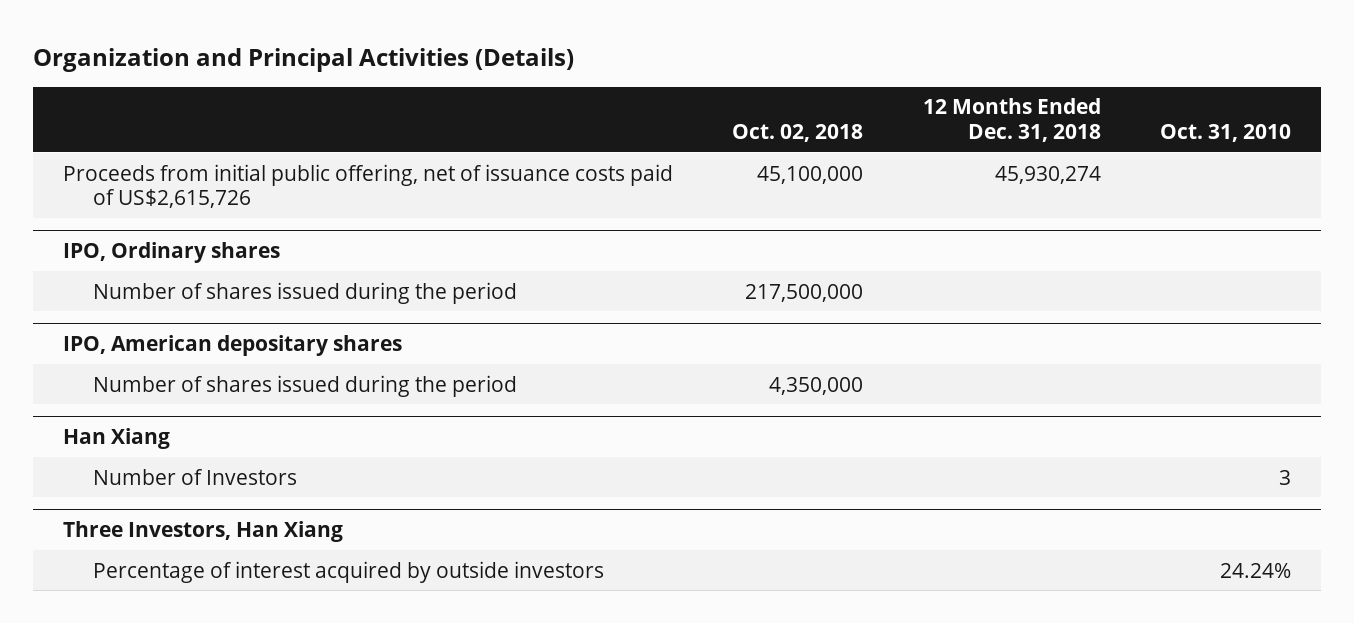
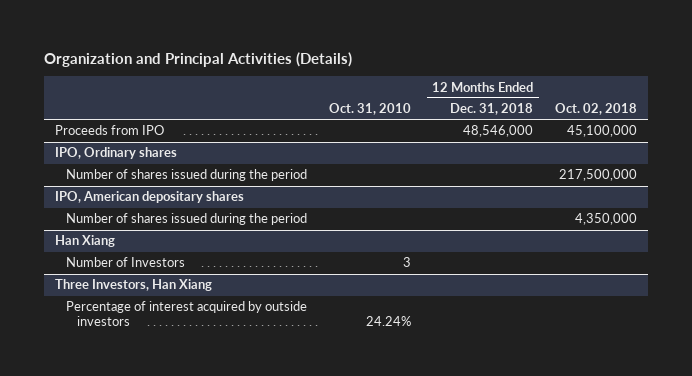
[63,163,674,209] Proceeds from initial public offering, net of issuance costs paid of US$2,615,726 -> none
none -> [54,125,164,136] Proceeds from IPO

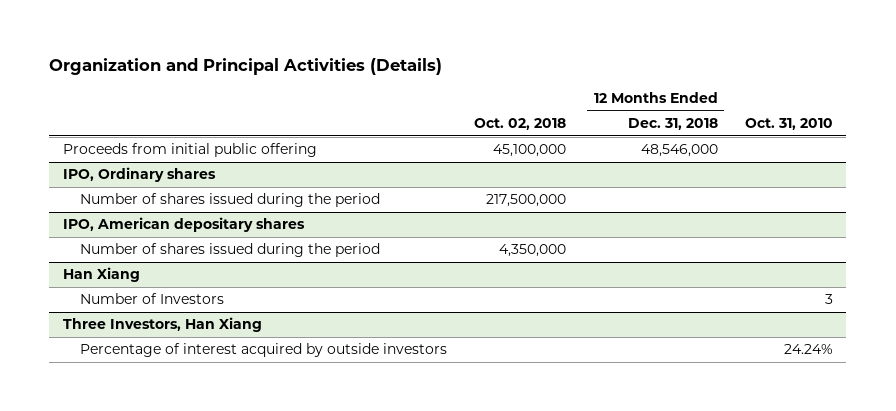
[54,125,164,136] Proceeds from IPO -> [62,143,317,158] Proceeds from initial public offering

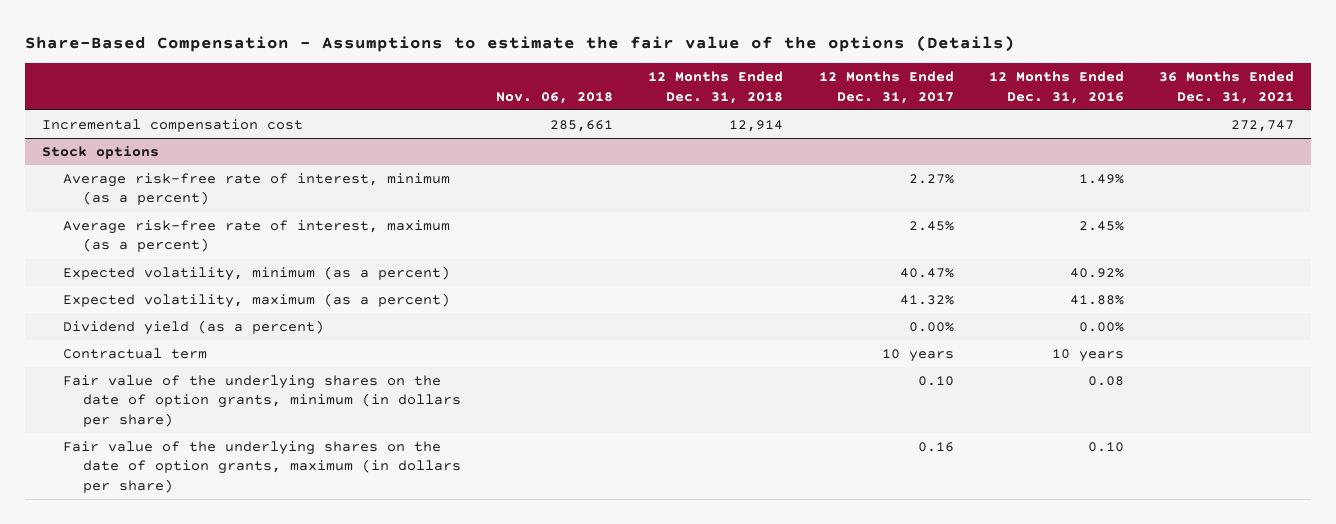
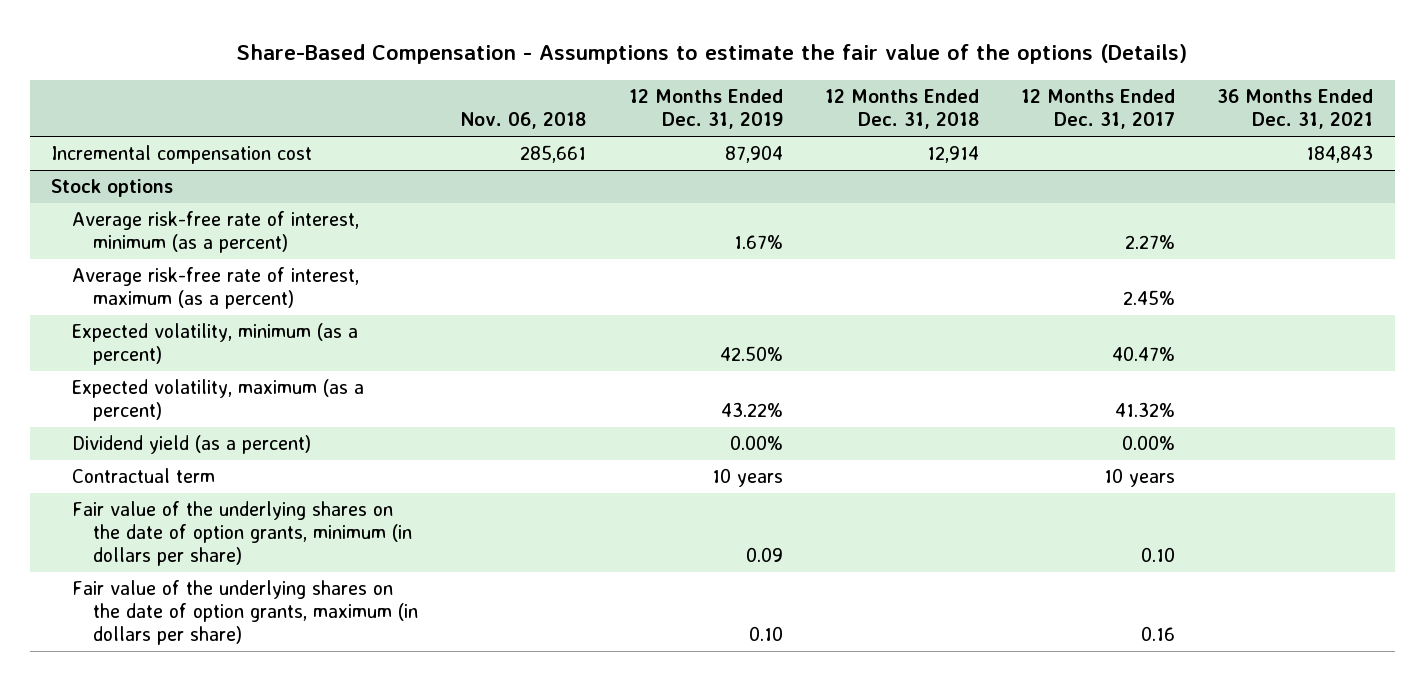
[988,71,1124,104] 12 Months Ended Dec. 31, 2016 -> none
none -> [628,89,783,130] 12 Months Ended Dec. 31, 2019
[1230,120,1294,133] 272,747 -> [1306,145,1374,164] 184,843

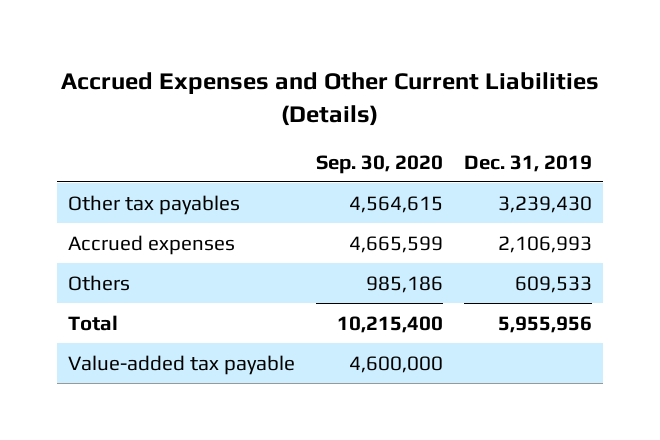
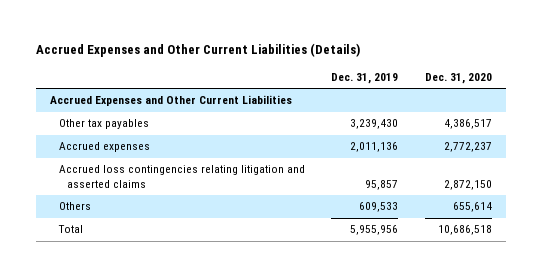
[316,154,444,174] Sep. 30, 2020 -> none
none -> [425,72,493,84] Dec. 31, 2020
none -> [49,95,292,107] Accrued Expenses and Other Current Liabilities
[498,235,593,253] 2,106,993 -> [350,142,399,153] 2,011,136
none -> [58,165,305,188] Accrued loss contingencies relating litigation and asserted claims
[67,354,295,375] Value-added tax payable -> none

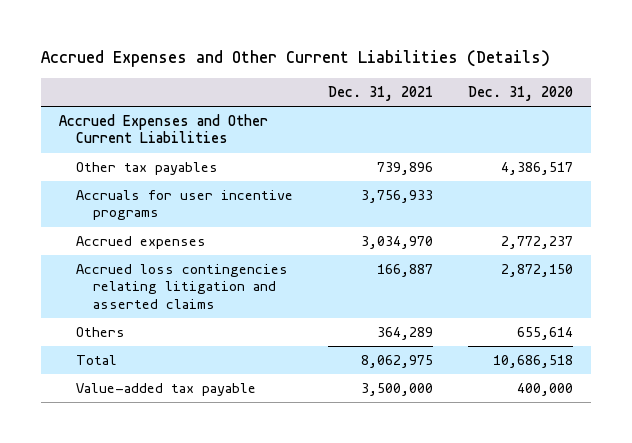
[331,72,399,84] Dec. 31, 2019 -> none
none -> [328,86,434,102] Dec. 31, 2021
none -> [75,190,293,221] Accruals for user incentive programs
none -> [75,383,256,397] Value-added tax payable

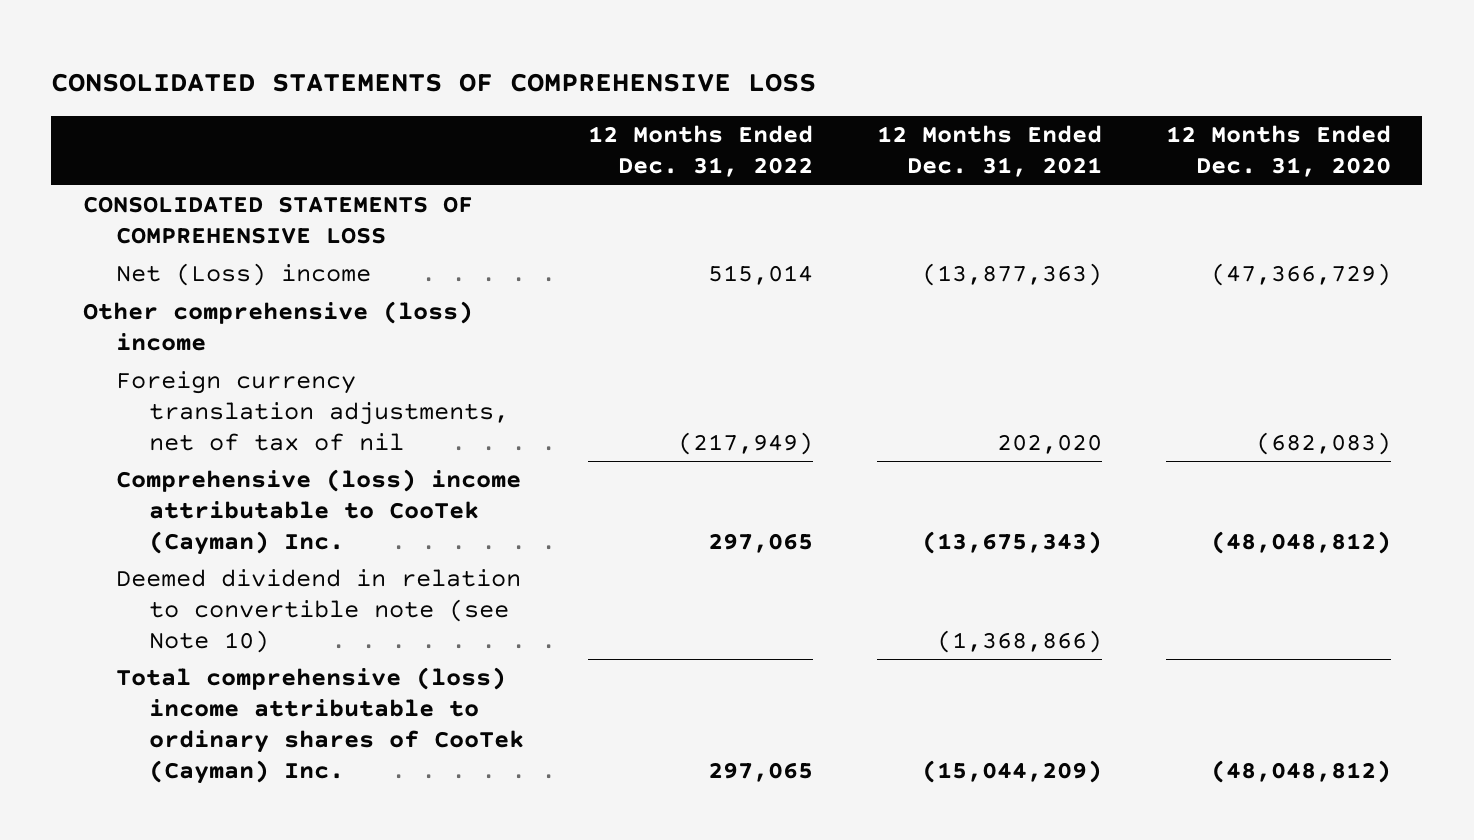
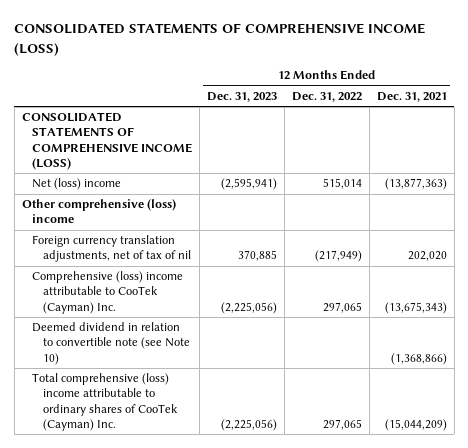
[51,72,817,92] CONSOLIDATED STATEMENTS OF COMPREHENSIVE LOSS -> [14,23,426,56] CONSOLIDATED STATEMENTS OF COMPREHENSIVE INCOME (LOSS)
[1165,125,1391,178] 12 Months Ended Dec. 31, 2020 -> none
none -> [207,91,278,102] Dec. 31, 2023
[83,196,474,245] CONSOLIDATED STATEMENTS OF COMPREHENSIVE LOSS -> [21,112,193,170] CONSOLIDATED STATEMENTS OF COMPREHENSIVE INCOME (LOSS)
[116,263,372,287] Net (Loss) income -> [32,178,122,191] Net (loss) income

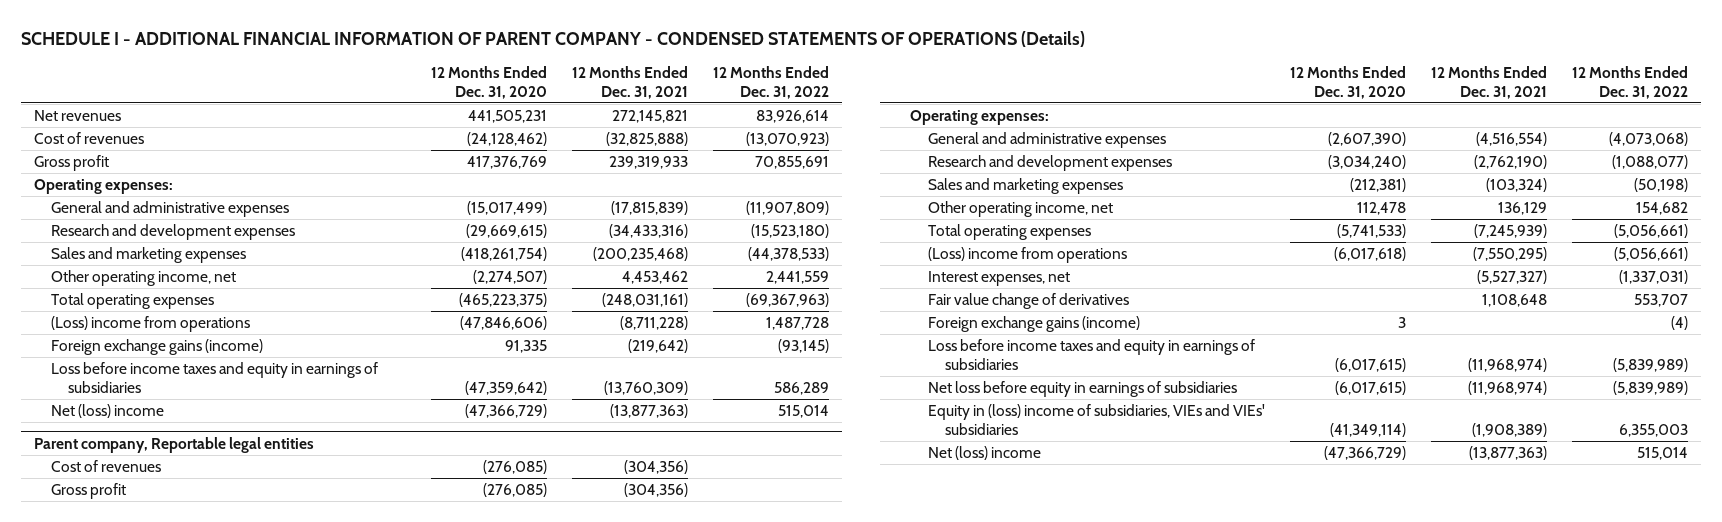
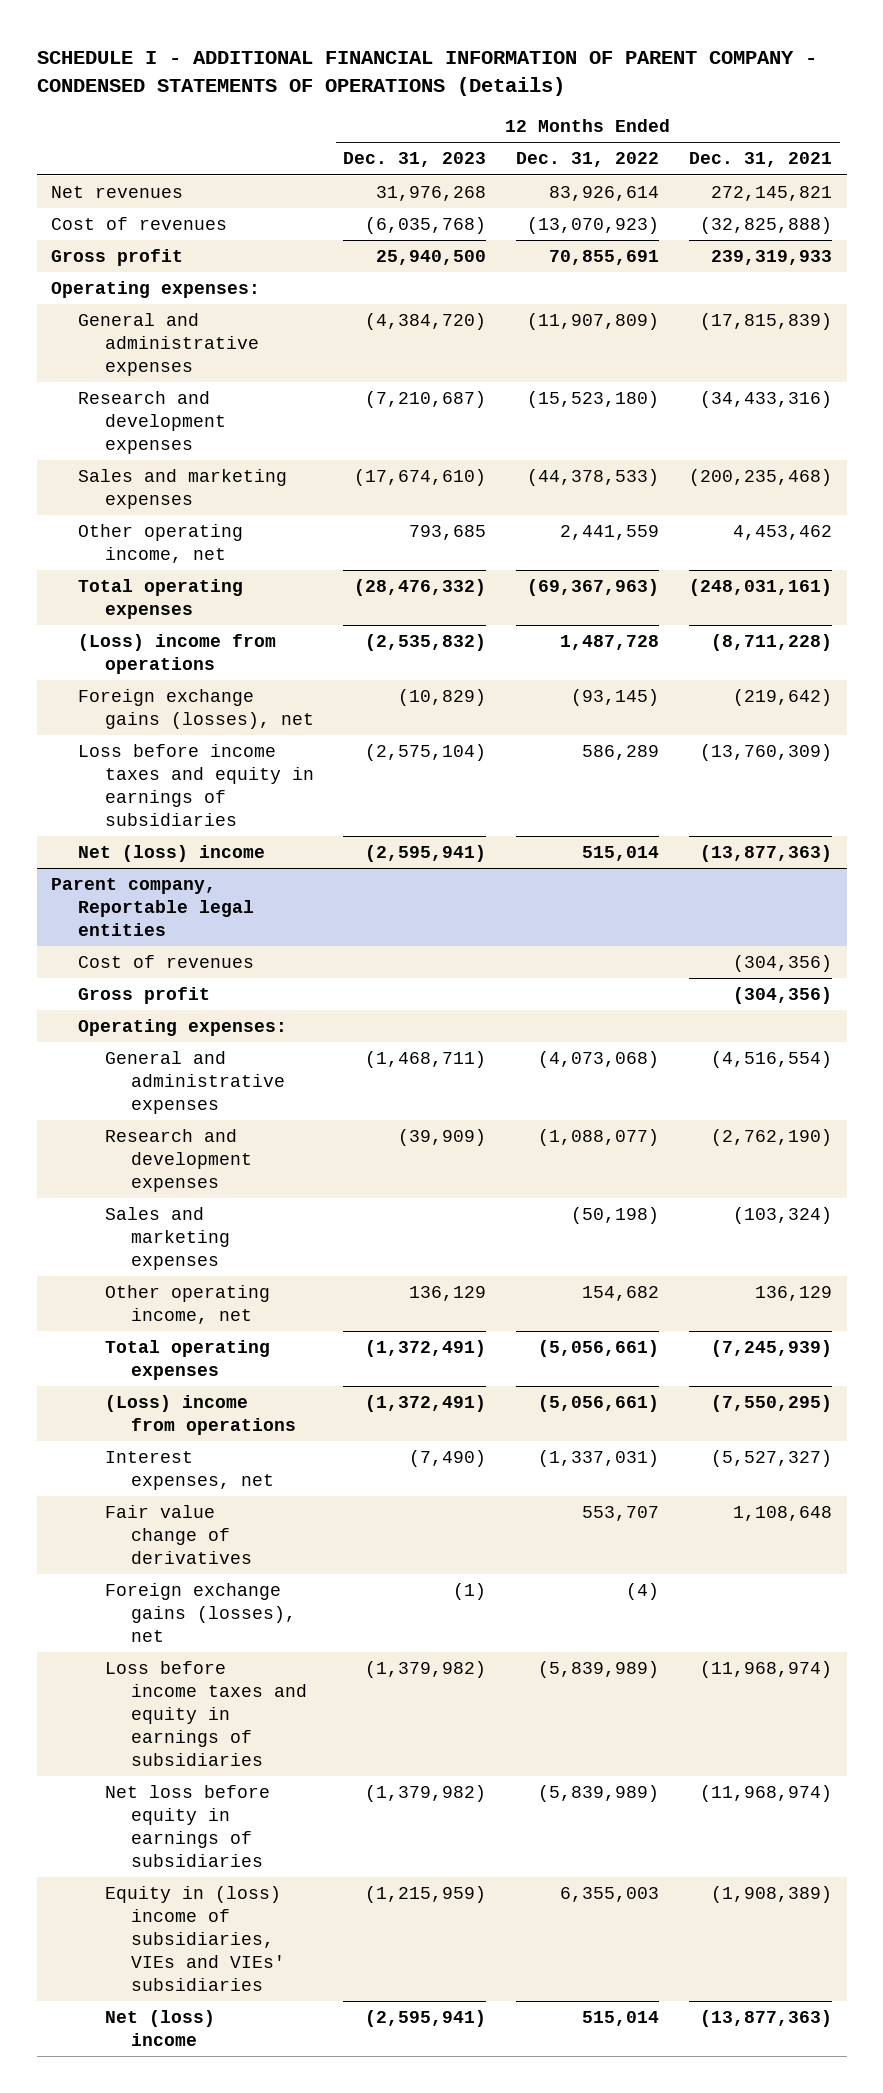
[430,65,547,99] 12 Months Ended Dec. 31, 2020 -> none
none -> [343,152,487,168] Dec. 31, 2023
[51,339,264,356] Foreign exchange gains (income) -> [78,689,314,729] Foreign exchange gains (losses), net
[927,316,1140,333] Foreign exchange gains (income) -> [104,1583,297,1642] Foreign exchange gains (losses), net

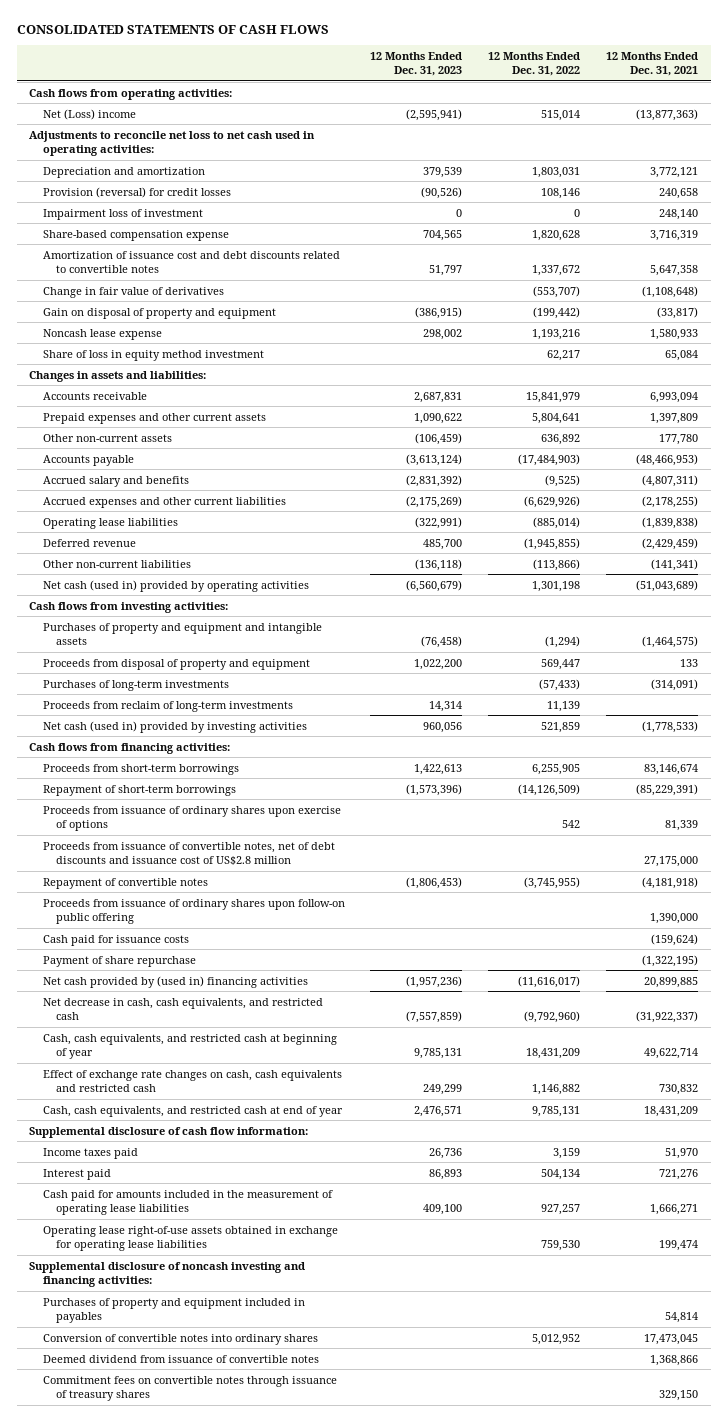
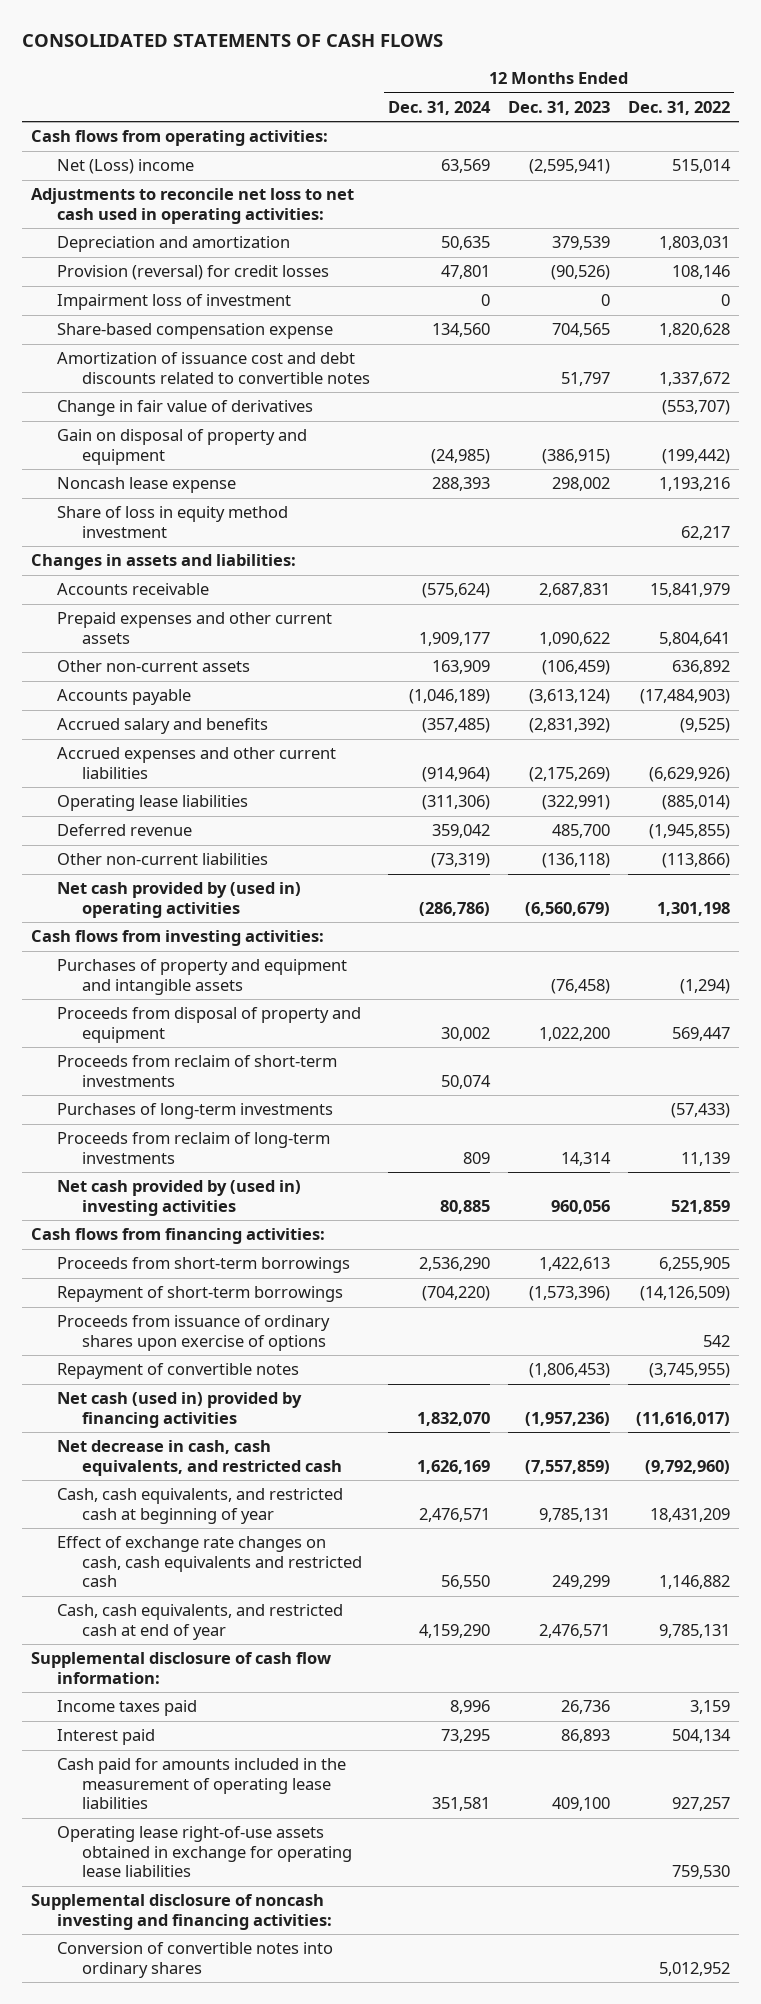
[606,51,699,77] 12 Months Ended Dec. 31, 2021 -> none
none -> [388,100,492,115] Dec. 31, 2024
[42,579,309,592] Net cash (used in) provided by operating activities -> [56,882,301,918] Net cash provided by (used in) operating activities
none -> [56,1055,337,1087] Proceeds from reclaim of short-term investments
[42,720,307,733] Net cash (used in) provided by investing activities -> [56,1180,301,1216] Net cash provided by (used in) investing activities
[42,841,335,866] Proceeds from issuance of convertible notes, net of debt discounts and issuance cost of US$2.8 million -> none
[42,898,345,925] Proceeds from issuance of ordinary shares upon follow-on public offering -> none
[42,934,189,946] Cash paid for issuance costs -> none
[42,955,196,967] Payment of share repurchase -> none
[42,975,308,988] Net cash provided by (used in) financing activities -> [56,1392,302,1428] Net cash (used in) provided by financing activities
[42,1297,305,1324] Purchases of property and equipment included in payables -> none
[42,1354,319,1363] Deemed dividend from issuance of convertible notes -> none
[42,1375,337,1402] Commitment fees on convertible notes through issuance of treasury shares -> none

